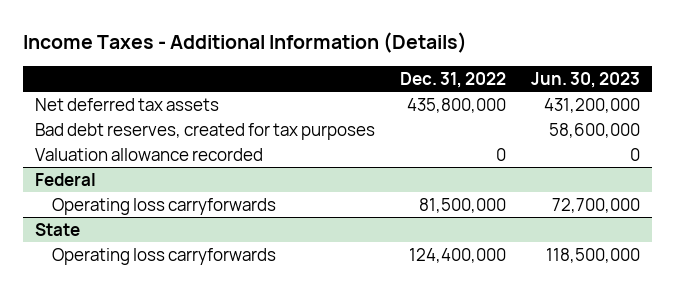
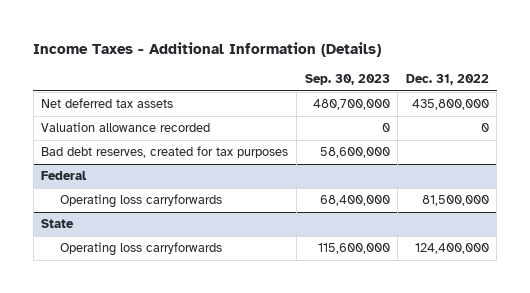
[530,72,640,89] Jun. 30, 2023 -> none
none -> [304,73,390,85] Sep. 30, 2023
[35,122,376,140] Bad debt reserves, created for tax purposes -> [41,146,289,159] Bad debt reserves, created for tax purposes

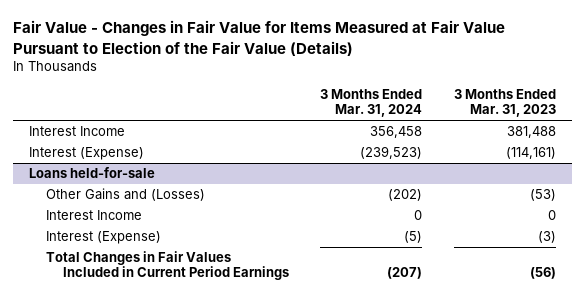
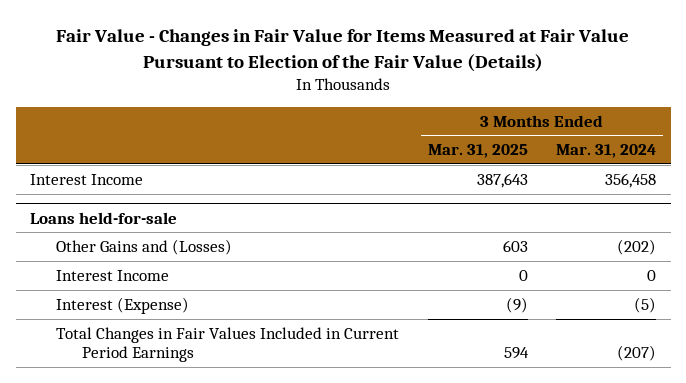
[454,89,557,118] 3 Months Ended Mar. 31, 2023 -> none
none -> [427,144,528,159] Mar. 31, 2025
[29,147,145,161] Interest (Expense) -> none

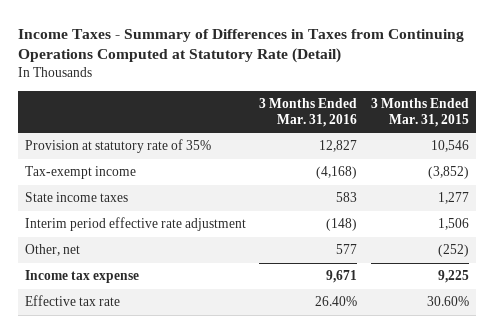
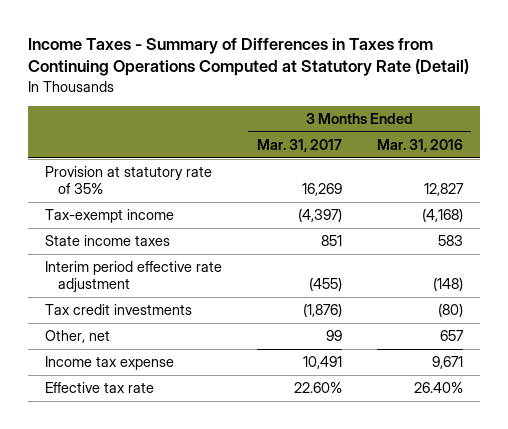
[371,98,470,127] 3 Months Ended Mar. 31, 2015 -> none
none -> [256,139,342,153] Mar. 31, 2017
none -> [45,304,193,316] Tax credit investments
[336,244,358,255] 577 -> [439,330,464,342] 657

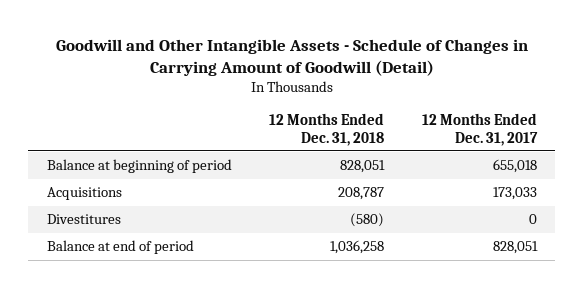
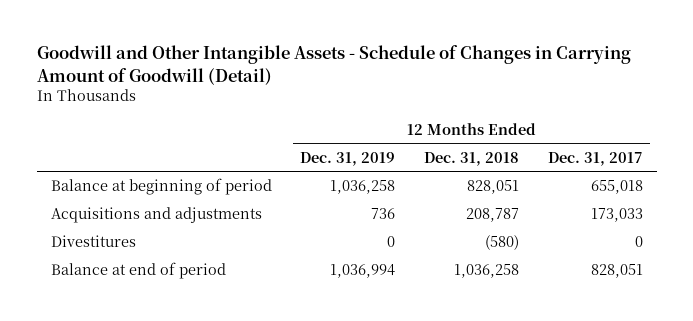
none -> [300,151,396,166] Dec. 31, 2019
[47,187,123,201] Acquisitions -> [50,207,262,224] Acquisitions and adjustments

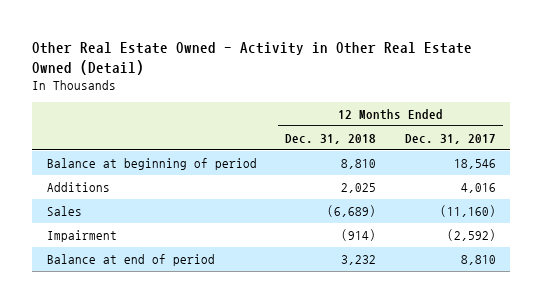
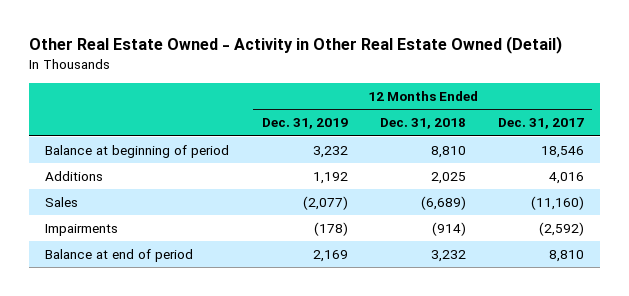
none -> [261,118,348,130] Dec. 31, 2019
[46,230,117,243] Impairment -> [45,224,119,237] Impairments

